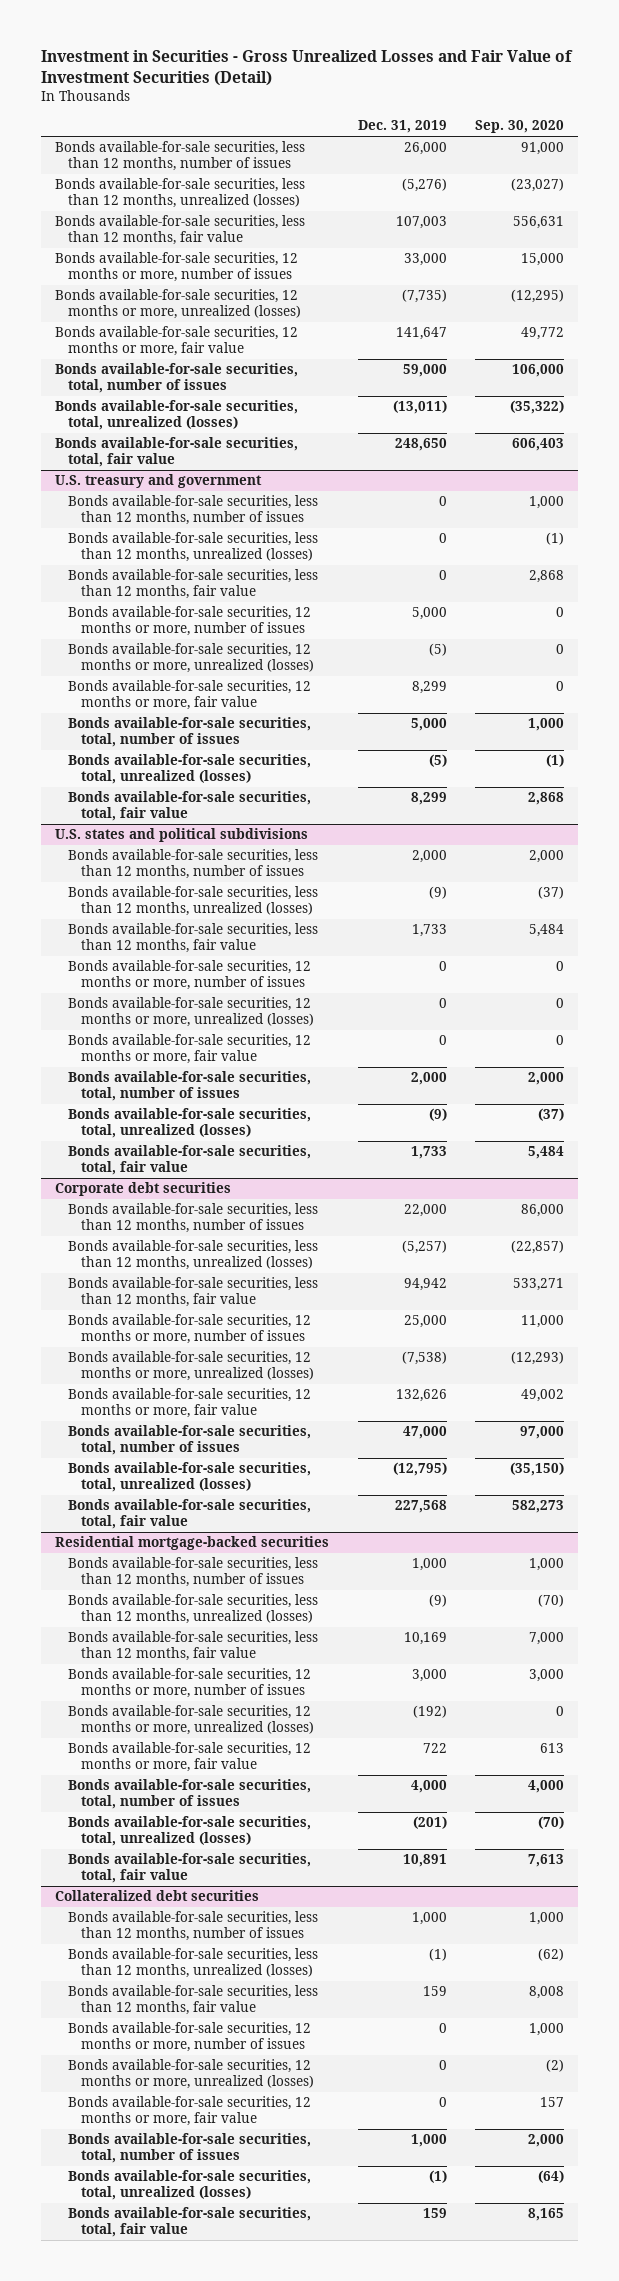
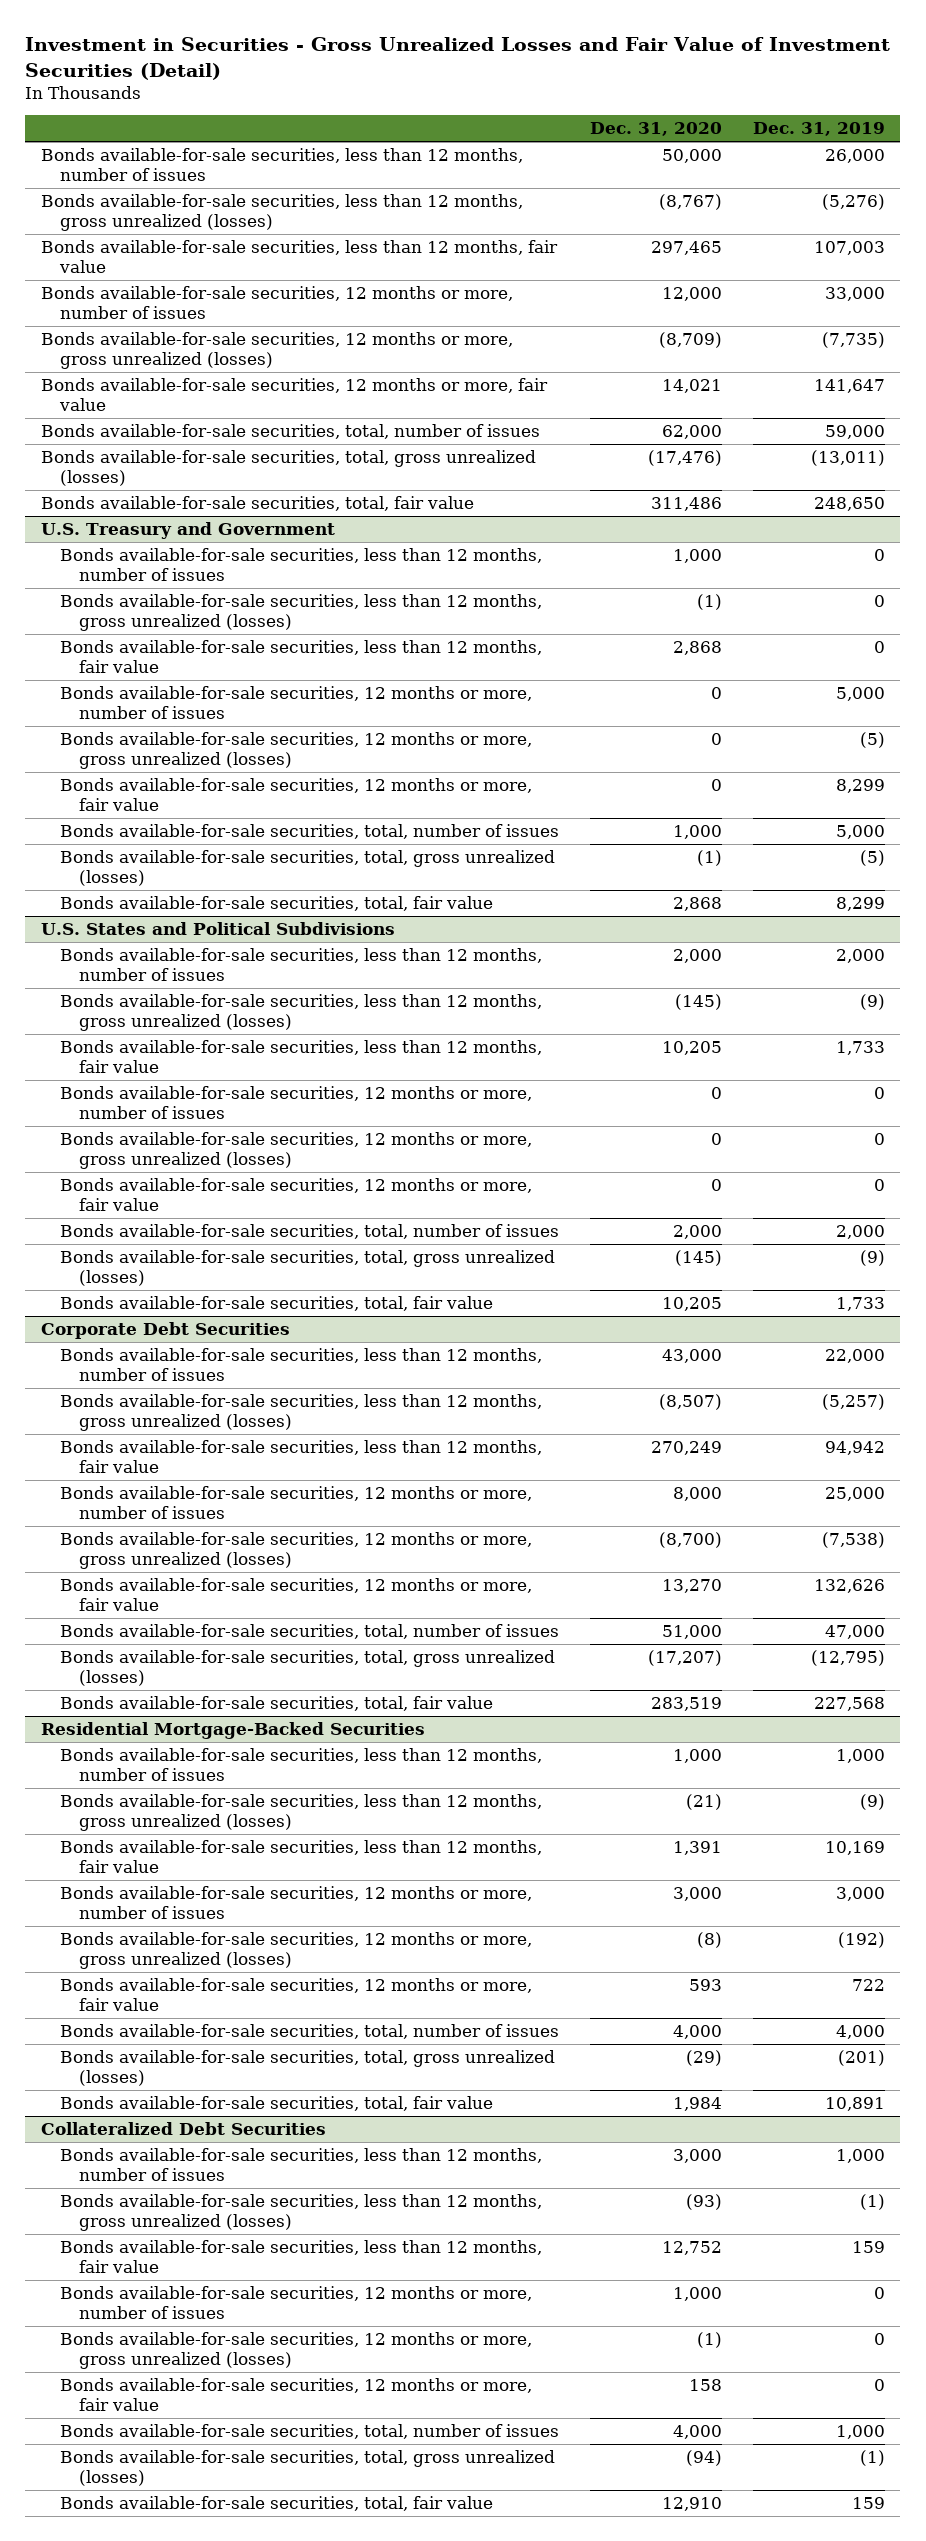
[474,120,564,134] Sep. 30, 2020 -> none
none -> [589,122,722,137] Dec. 31, 2020
[55,178,306,209] Bonds available-for-sale securities, less than 12 months, unrealized (losses) -> [40,193,523,232] Bonds available-for-sale securities, less than 12 months, gross unrealized (losses)
[55,289,301,320] Bonds available-for-sale securities, 12 months or more, unrealized (losses) -> [40,331,513,370] Bonds available-for-sale securities, 12 months or more, gross unrealized (losses)
[55,400,299,431] Bonds available-for-sale securities, total, unrealized (losses) -> [40,449,536,487] Bonds available-for-sale securities, total, gross unrealized (losses)
[55,474,263,489] U.S. treasury and government -> [40,521,335,539] U.S. Treasury and Government
[67,532,318,563] Bonds available-for-sale securities, less than 12 months, unrealized (losses) -> [59,593,542,632] Bonds available-for-sale securities, less than 12 months, gross unrealized (losses)
[67,643,314,674] Bonds available-for-sale securities, 12 months or more, unrealized (losses) -> [59,731,532,770] Bonds available-for-sale securities, 12 months or more, gross unrealized (losses)
[67,754,311,785] Bonds available-for-sale securities, total, unrealized (losses) -> [59,849,555,887] Bonds available-for-sale securities, total, gross unrealized (losses)
[55,828,309,843] U.S. states and political subdivisions -> [40,921,395,935] U.S. States and Political Subdivisions
[67,886,318,917] Bonds available-for-sale securities, less than 12 months, unrealized (losses) -> [59,993,542,1032] Bonds available-for-sale securities, less than 12 months, gross unrealized (losses)
[67,997,314,1028] Bonds available-for-sale securities, 12 months or more, unrealized (losses) -> [59,1131,532,1170] Bonds available-for-sale securities, 12 months or more, gross unrealized (losses)
[67,1108,311,1139] Bonds available-for-sale securities, total, unrealized (losses) -> [59,1249,555,1287] Bonds available-for-sale securities, total, gross unrealized (losses)
[55,1182,232,1197] Corporate debt securities -> [40,1321,290,1339] Corporate Debt Securities
[67,1240,318,1271] Bonds available-for-sale securities, less than 12 months, unrealized (losses) -> [59,1393,542,1432] Bonds available-for-sale securities, less than 12 months, gross unrealized (losses)
[67,1351,314,1382] Bonds available-for-sale securities, 12 months or more, unrealized (losses) -> [59,1531,532,1570] Bonds available-for-sale securities, 12 months or more, gross unrealized (losses)
[67,1462,311,1493] Bonds available-for-sale securities, total, unrealized (losses) -> [59,1649,555,1687] Bonds available-for-sale securities, total, gross unrealized (losses)
[55,1536,330,1551] Residential mortgage-backed securities -> [40,1721,425,1739] Residential Mortgage-Backed Securities
[67,1594,318,1625] Bonds available-for-sale securities, less than 12 months, unrealized (losses) -> [59,1793,542,1832] Bonds available-for-sale securities, less than 12 months, gross unrealized (losses)
[67,1705,314,1736] Bonds available-for-sale securities, 12 months or more, unrealized (losses) -> [59,1931,532,1970] Bonds available-for-sale securities, 12 months or more, gross unrealized (losses)
[67,1816,311,1847] Bonds available-for-sale securities, total, unrealized (losses) -> [59,2049,555,2087] Bonds available-for-sale securities, total, gross unrealized (losses)
[55,1890,260,1902] Collateralized debt securities -> [40,2121,326,2135] Collateralized Debt Securities
[67,1948,318,1979] Bonds available-for-sale securities, less than 12 months, unrealized (losses) -> [59,2193,542,2232] Bonds available-for-sale securities, less than 12 months, gross unrealized (losses)
[67,2059,314,2090] Bonds available-for-sale securities, 12 months or more, unrealized (losses) -> [59,2331,532,2370] Bonds available-for-sale securities, 12 months or more, gross unrealized (losses)
[67,2170,311,2201] Bonds available-for-sale securities, total, unrealized (losses) -> [59,2449,555,2487] Bonds available-for-sale securities, total, gross unrealized (losses)

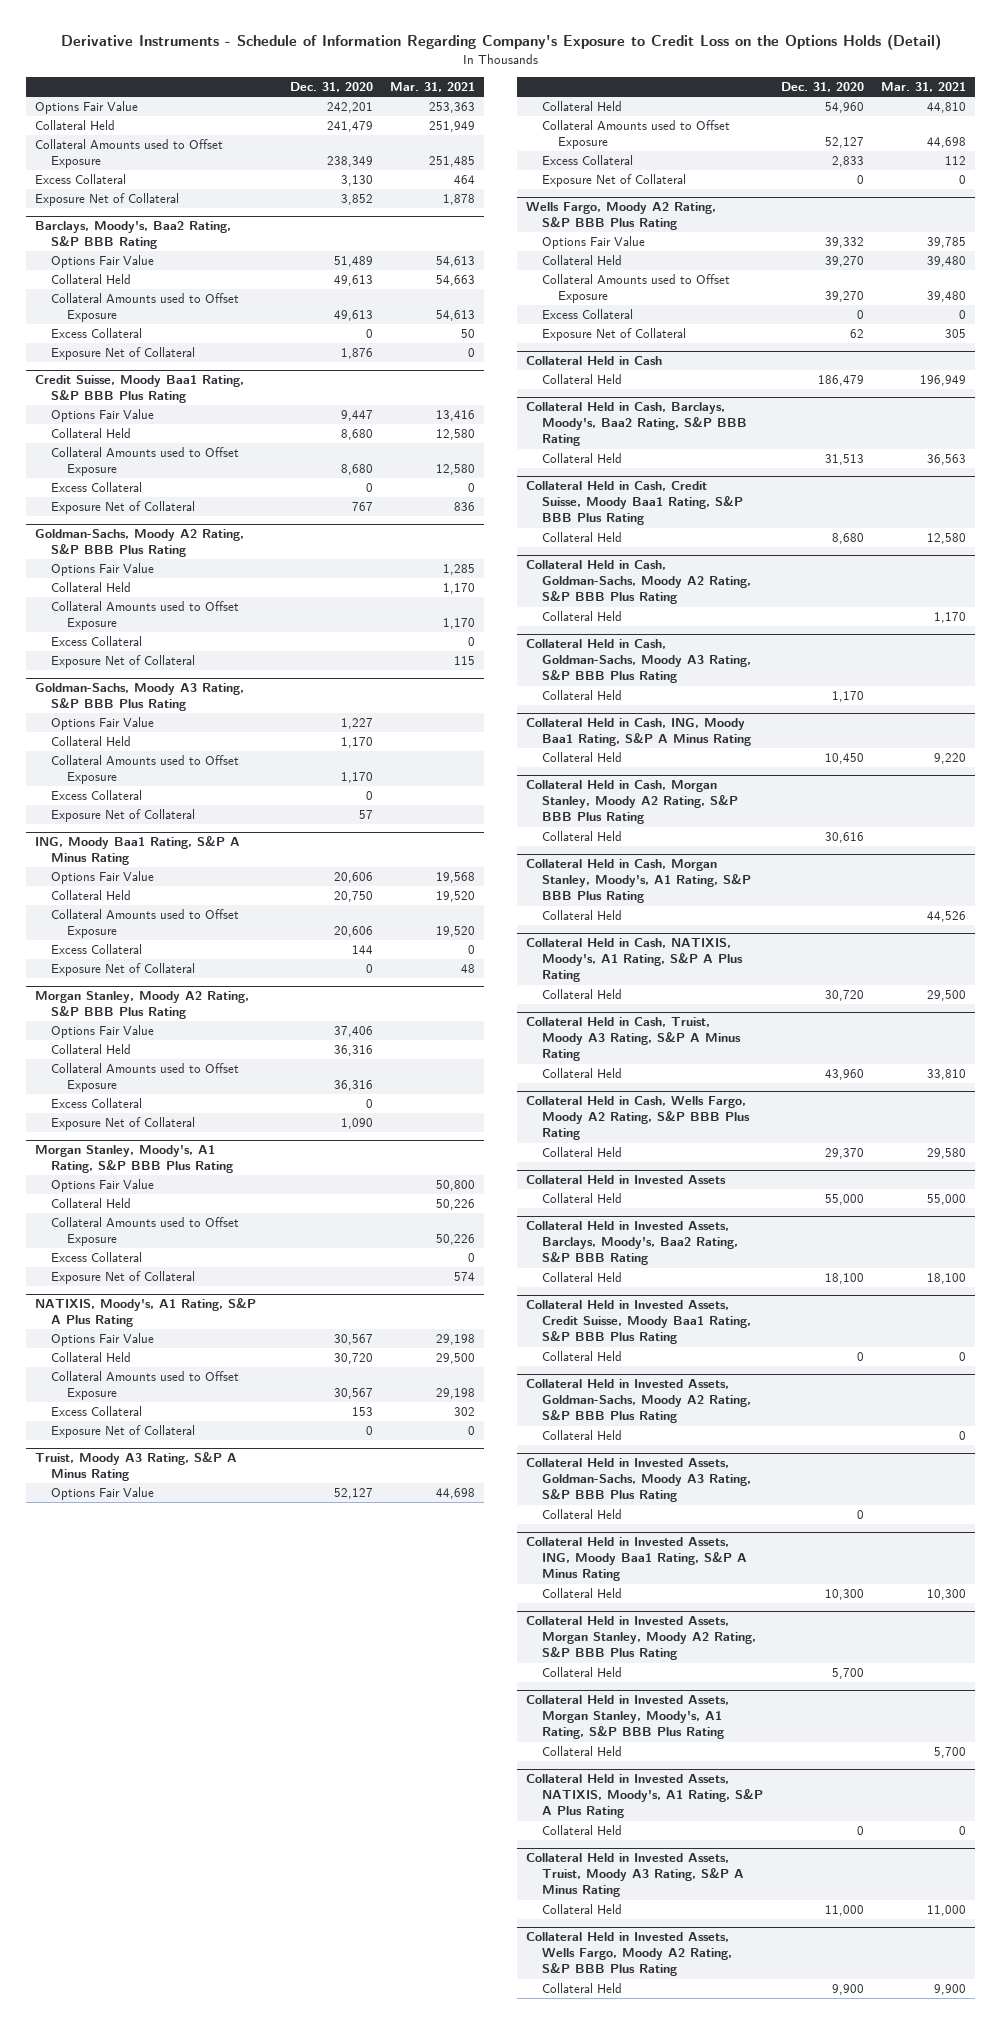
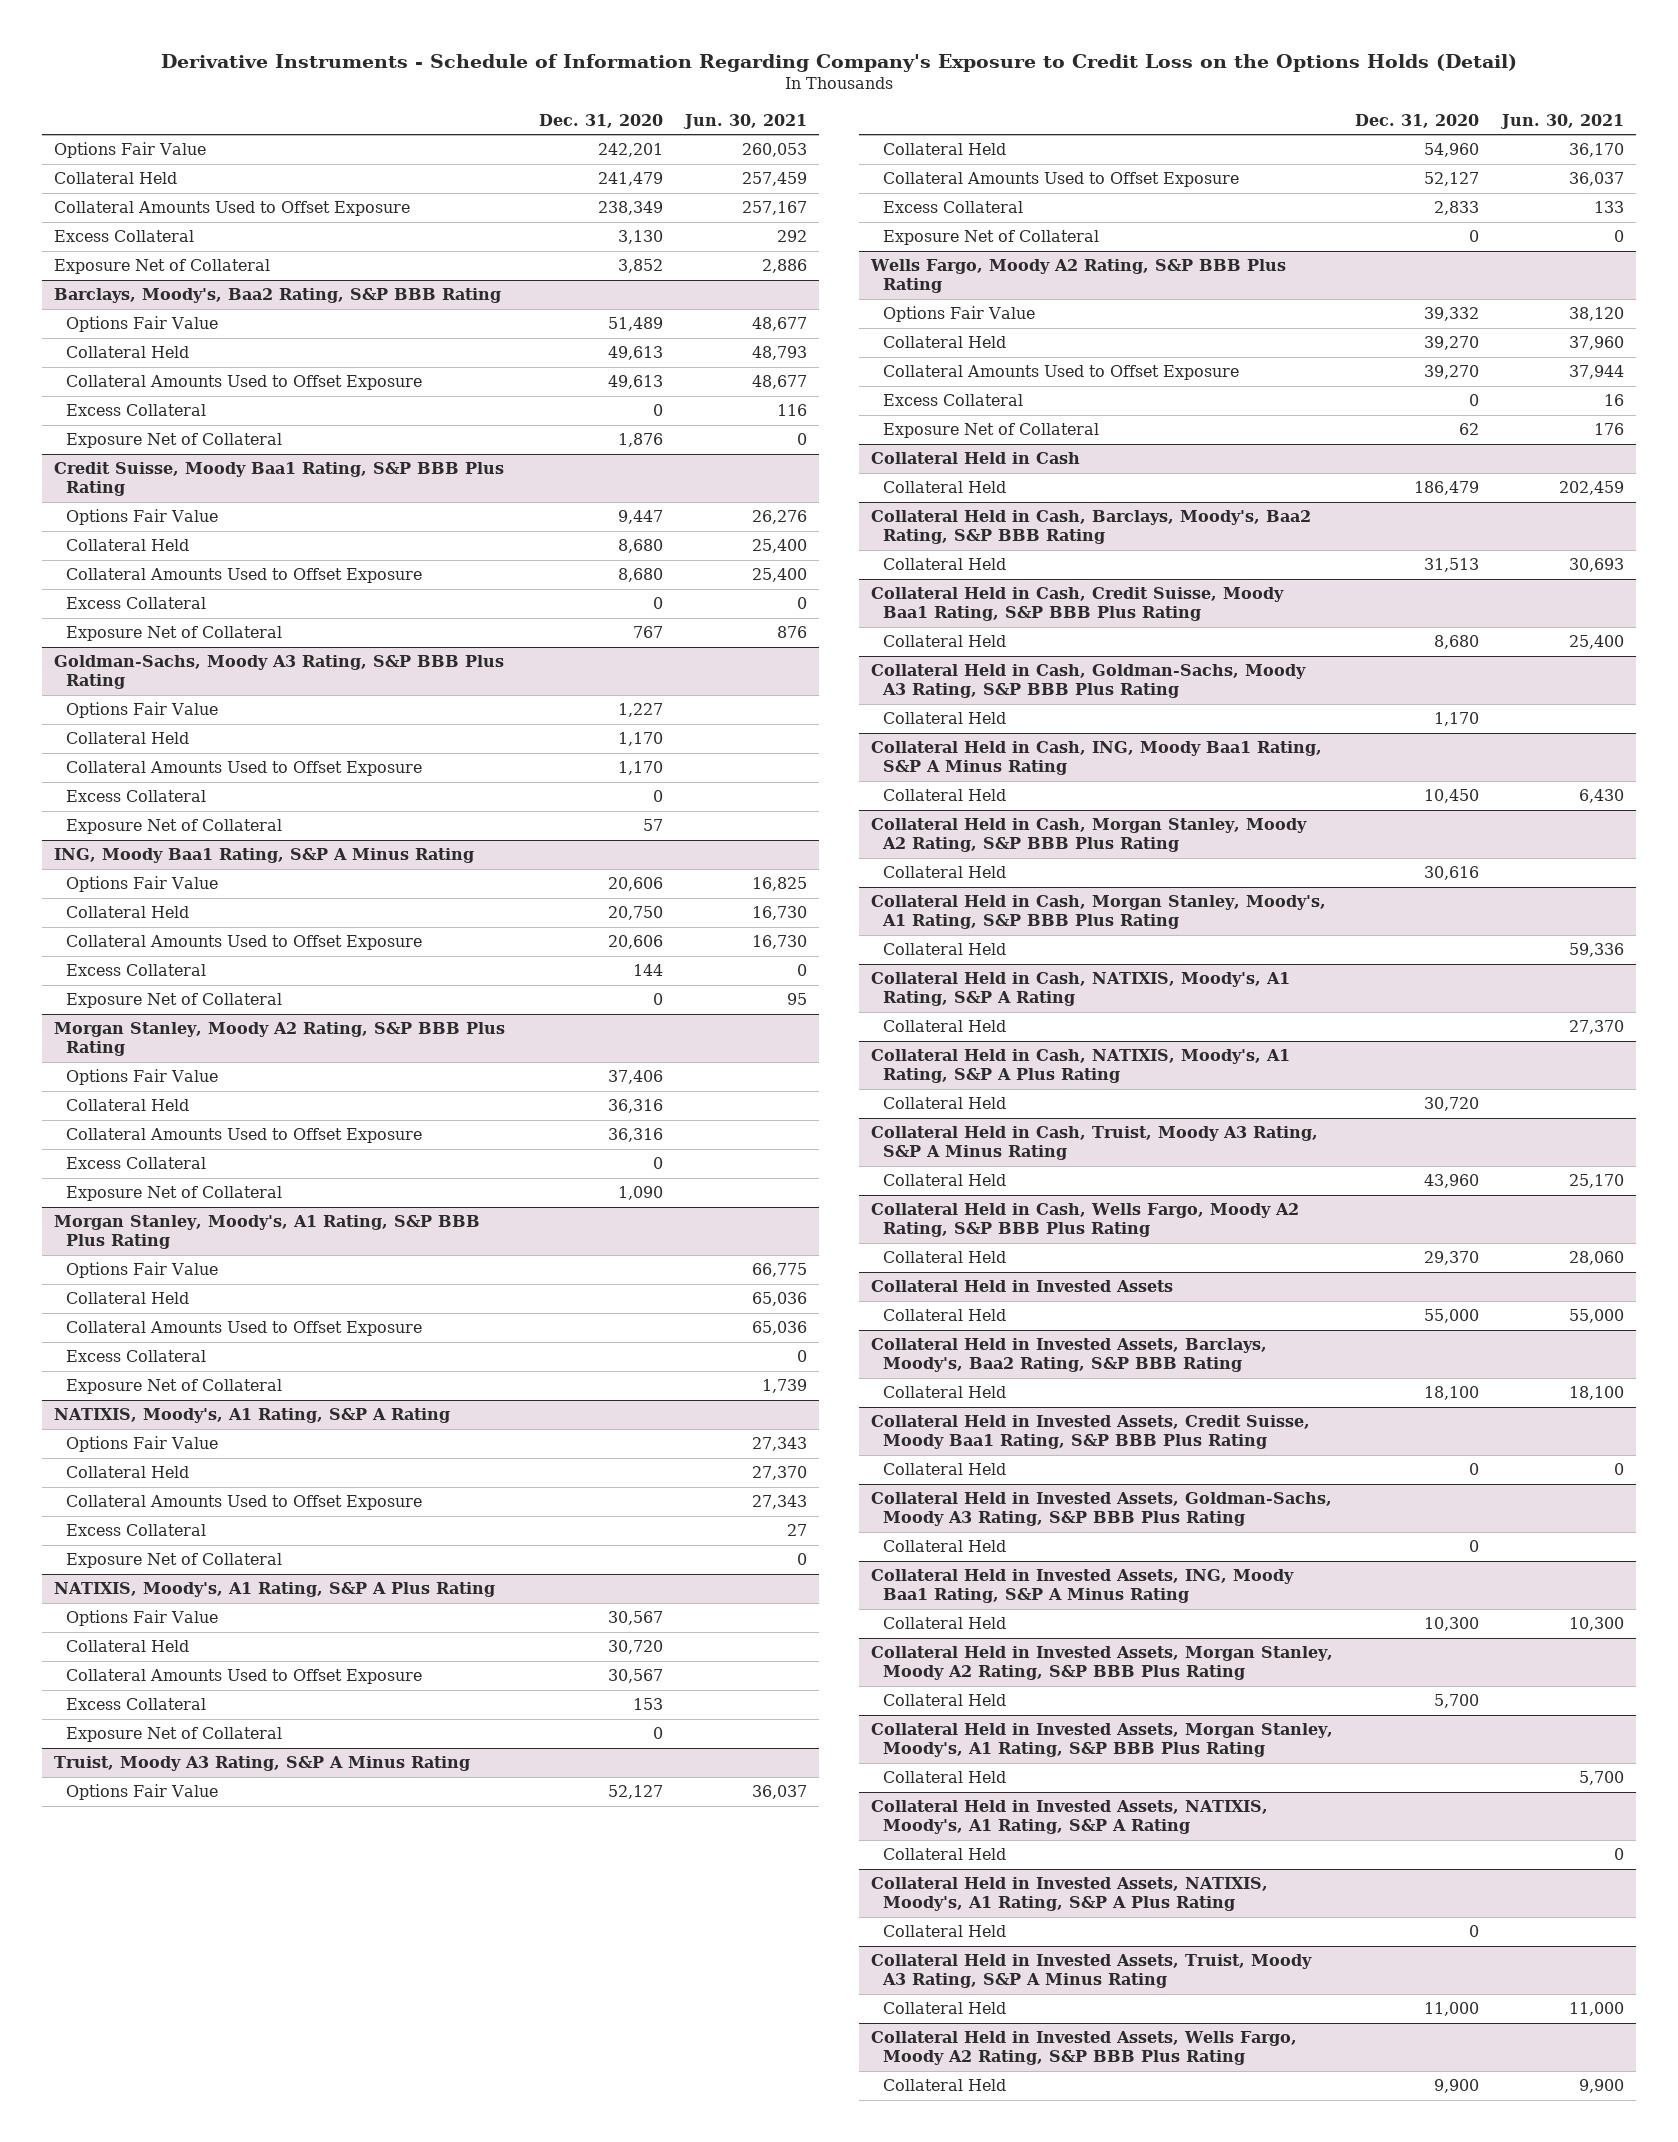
[390,82,476,93] Mar. 31, 2021 -> none
none -> [683,113,808,129] Jun. 30, 2021
[34,139,223,169] Collateral Amounts used to Offset Exposure -> [53,201,410,217] Collateral Amounts Used to Offset Exposure
[51,293,240,323] Collateral Amounts used to Offset Exposure -> [66,375,423,391] Collateral Amounts Used to Offset Exposure
[51,447,240,477] Collateral Amounts used to Offset Exposure -> [66,568,423,584] Collateral Amounts Used to Offset Exposure
[34,529,244,558] Goldman-Sachs, Moody A2 Rating, S&P BBB Plus Rating -> none
[51,563,155,577] Options Fair Value -> none
[51,582,132,593] Collateral Held -> none
[51,601,240,631] Collateral Amounts used to Offset Exposure -> none
[51,636,143,647] Excess Collateral -> none
[51,655,196,669] Exposure Net of Collateral -> none
[51,755,240,785] Collateral Amounts used to Offset Exposure -> [66,761,423,777] Collateral Amounts Used to Offset Exposure
[51,909,240,939] Collateral Amounts used to Offset Exposure -> [66,935,423,951] Collateral Amounts Used to Offset Exposure
[51,1063,240,1093] Collateral Amounts used to Offset Exposure -> [66,1128,423,1144] Collateral Amounts Used to Offset Exposure
[51,1217,240,1247] Collateral Amounts used to Offset Exposure -> [66,1321,423,1337] Collateral Amounts Used to Offset Exposure
none -> [53,1408,450,1424] NATIXIS, Moody's, A1 Rating, S&P A Rating
none -> [66,1436,219,1453] Options Fair Value
none -> [66,1466,190,1479] Collateral Held
none -> [66,1495,423,1511] Collateral Amounts Used to Offset Exposure
none -> [66,1524,207,1537] Excess Collateral
none -> [66,1553,283,1569] Exposure Net of Collateral
[51,1371,240,1401] Collateral Amounts used to Offset Exposure -> [66,1669,423,1685] Collateral Amounts Used to Offset Exposure
[541,120,730,150] Collateral Amounts used to Offset Exposure -> [883,172,1240,188] Collateral Amounts Used to Offset Exposure
[541,274,730,304] Collateral Amounts used to Offset Exposure -> [883,365,1240,381] Collateral Amounts Used to Offset Exposure
[525,560,751,605] Collateral Held in Cash, Goldman-Sachs, Moody A2 Rating, S&P BBB Plus Rating -> none
[541,611,622,622] Collateral Held -> none
none -> [870,972,1290,1007] Collateral Held in Cash, NATIXIS, Moody's, A1 Rating, S&P A Rating
none -> [883,1020,1007,1033] Collateral Held
[525,1379,751,1424] Collateral Held in Invested Assets, Goldman-Sachs, Moody A2 Rating, S&P BBB Plus Rating -> none
[541,1430,622,1441] Collateral Held -> none
none -> [870,1800,1268,1835] Collateral Held in Invested Assets, NATIXIS, Moody's, A1 Rating, S&P A Rating
none -> [883,1848,1007,1861] Collateral Held

